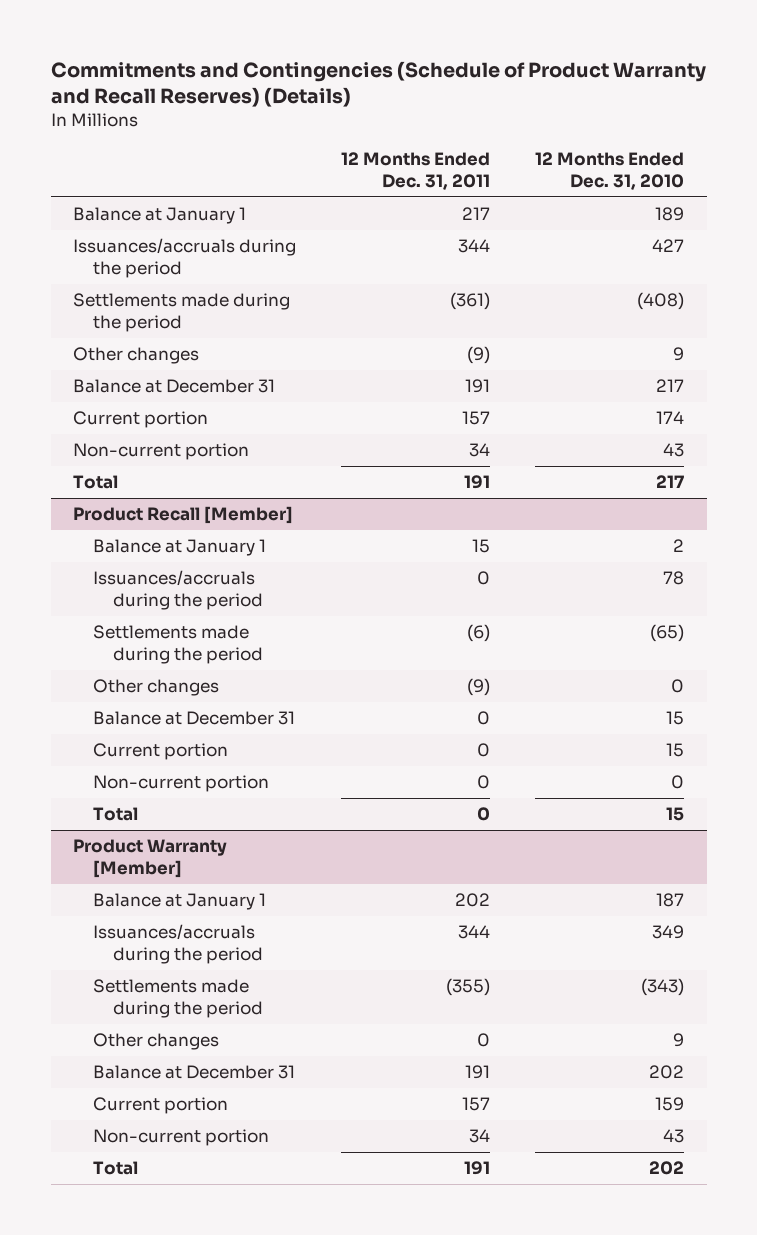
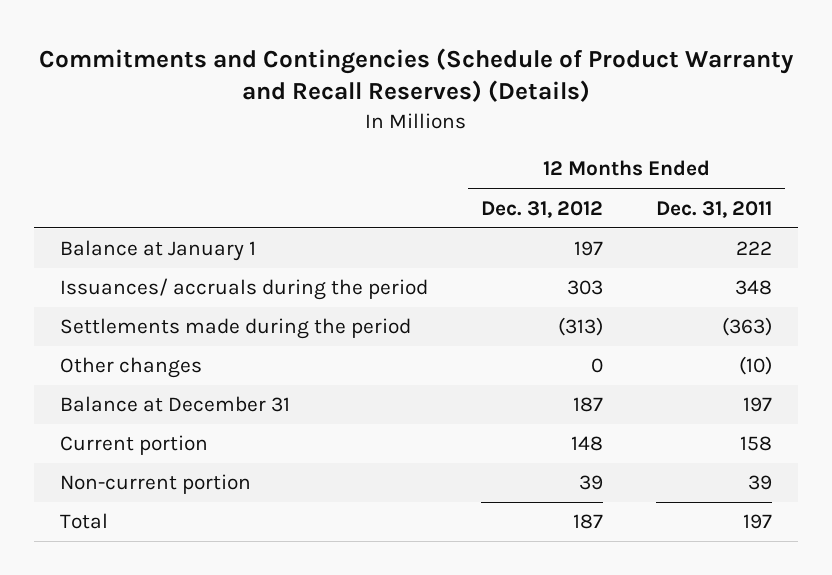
[535,151,685,190] 12 Months Ended Dec. 31, 2010 -> none
none -> [481,200,604,218] Dec. 31, 2012
[73,506,294,525] Product Recall [Member] -> none
[92,539,266,557] Balance at January 1 -> none
[92,570,263,611] Issuances/accruals during the period -> none
[92,625,263,665] Settlements made during the period -> none
[92,679,219,697] Other changes -> none
[92,711,295,726] Balance at December 31 -> none
[92,743,228,761] Current portion -> none
[92,775,269,793] Non-current portion -> none
[92,807,138,822] Total -> none
[73,839,228,879] Product Warranty [Member] -> none
[92,893,266,911] Balance at January 1 -> none
[92,924,263,965] Issuances/accruals during the period -> none
[92,979,263,1019] Settlements made during the period -> none
[92,1033,219,1051] Other changes -> none
[92,1065,295,1080] Balance at December 31 -> none
[92,1097,228,1115] Current portion -> none
[92,1129,269,1147] Non-current portion -> none
[92,1161,138,1176] Total -> none
[462,207,491,221] 217 -> [735,241,772,256] 222
[73,238,297,279] Issuances/accruals during the period -> [60,278,429,301] Issuances/ accruals during the period
[458,239,491,254] 344 -> [734,280,772,296] 348
[450,292,491,311] (361) -> [721,317,772,337] (363)
[467,346,491,365] (9) -> [738,356,772,376] (10)
[465,379,491,394] 191 -> [742,397,772,413] 197
[462,411,491,426] 157 -> [739,436,772,452] 158
[469,443,491,458] 34 -> [747,475,772,491] 39
[464,475,491,490] 191 -> [742,514,772,530] 197

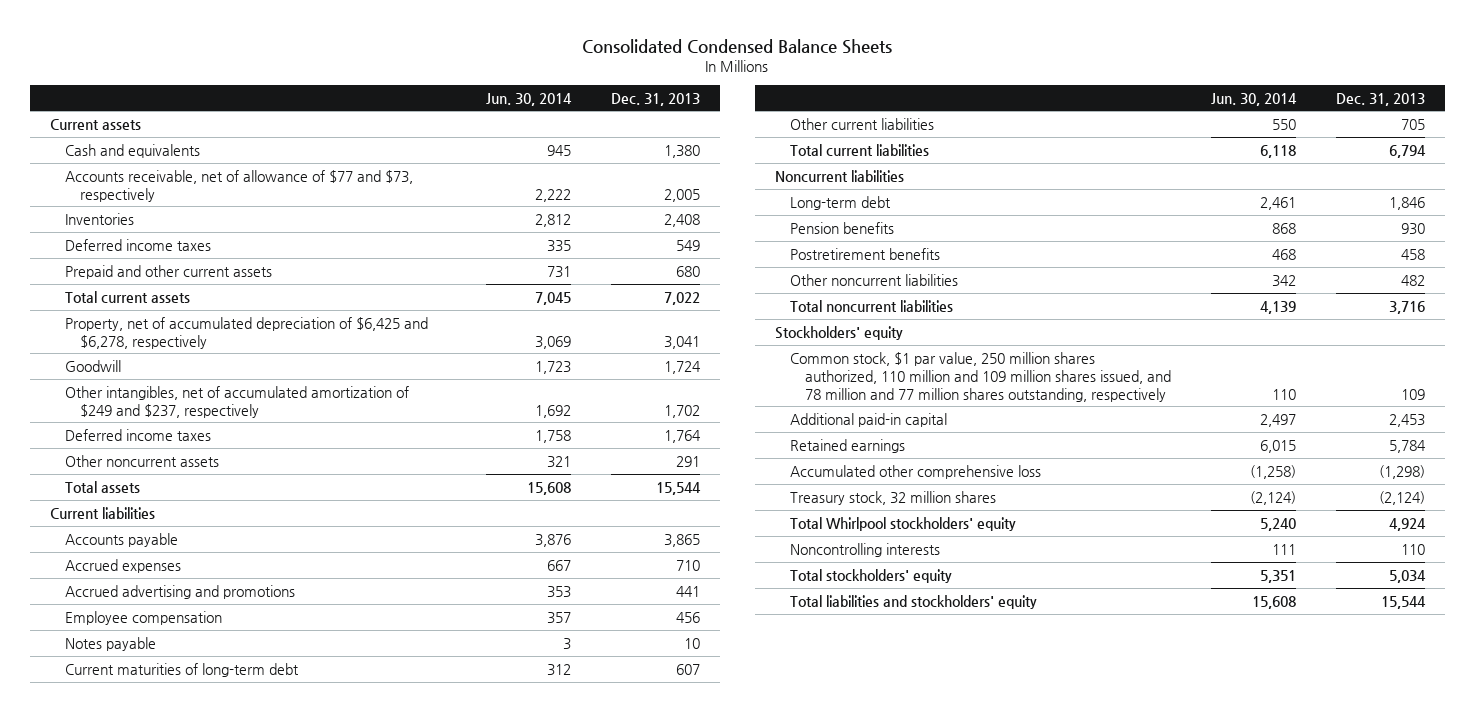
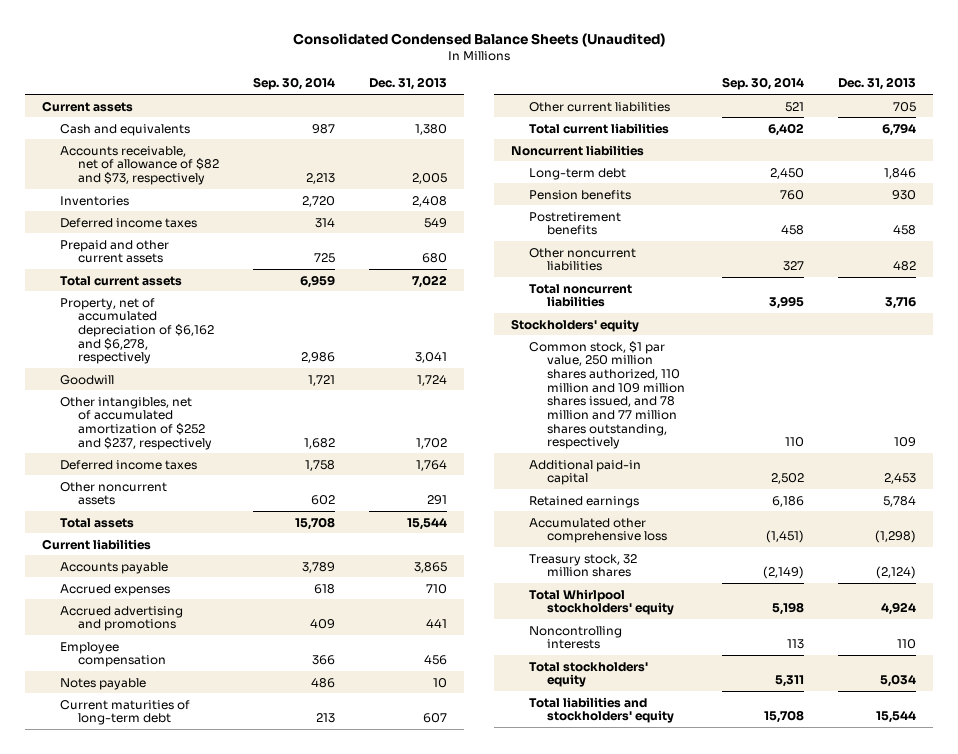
[582,38,893,54] Consolidated Condensed Balance Sheets -> [293,32,666,47] Consolidated Condensed Balance Sheets (Unaudited)
[485,92,572,106] Jun. 30, 2014 -> none
none -> [253,77,336,91] Sep. 30, 2014
[64,169,413,202] Accounts receivable, net of allowance of $77 and $73, respectively -> [60,145,220,185] Accounts receivable, net of allowance of $82 and $73, respectively
[64,316,428,349] Property, net of accumulated depreciation of $6,425 and $6,278, respectively -> [60,297,215,365] Property, net of accumulated depreciation of $6,162 and $6,278, respectively
[64,385,409,418] Other intangibles, net of accumulated amortization of $249 and $237, respectively -> [60,396,213,450] Other intangibles, net of accumulated amortization of $252 and $237, respectively

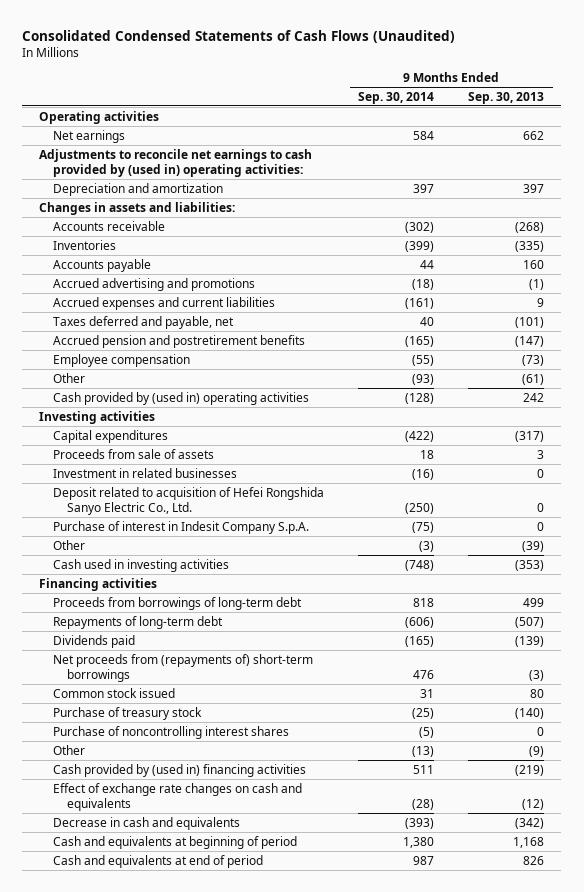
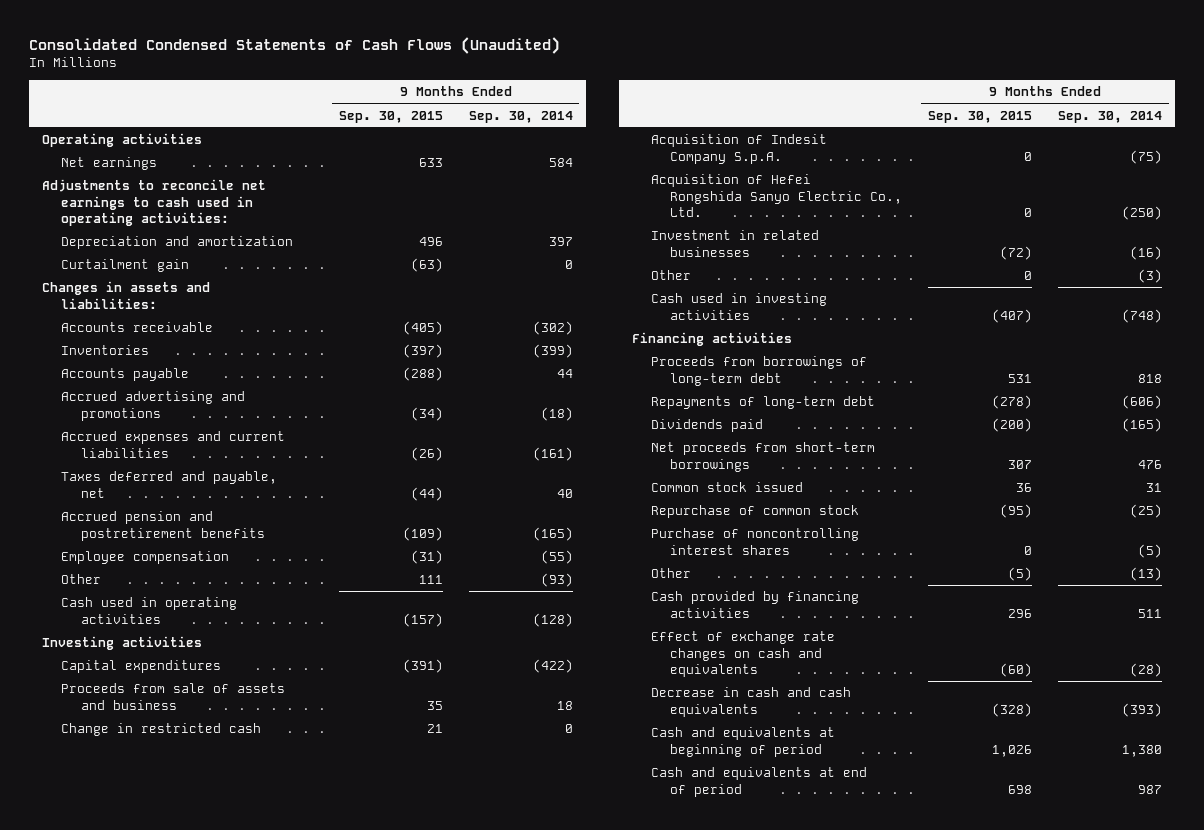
[468,91,545,104] Sep. 30, 2013 -> none
none -> [338,110,443,123] Sep. 30, 2015
[39,148,313,177] Adjustments to reconcile net earnings to cash provided by (used in) operating activities: -> [42,179,267,226] Adjustments to reconcile net earnings to cash used in operating activities:
none -> [61,259,190,273] Curtailment gain
[53,391,310,405] Cash provided by (used in) operating activities -> [61,597,238,624] Cash used in operating activities
[53,448,215,459] Proceeds from sale of assets -> [61,683,286,710] Proceeds from sale of assets and business
none -> [61,723,262,737] Change in restricted cash
none -> [650,134,827,164] Acquisition of Indesit Company S.p.A.
none -> [650,174,902,217] Acquisition of Hefei Rongshida Sanyo Electric Co., Ltd.
[53,486,325,515] Deposit related to acquisition of Hefei Rongshida Sanyo Electric Co., Ltd. -> none
[53,520,310,534] Purchase of interest in Indesit Company S.p.A. -> none
[53,653,314,682] Net proceeds from (repayments of) short-term borrowings -> [650,442,875,472] Net proceeds from short-term borrowings
[53,706,203,720] Purchase of treasury stock -> none
none -> [650,505,859,519] Repurchase of common stock
[53,763,307,777] Cash provided by (used in) financing activities -> [650,591,859,618] Cash provided by financing activities
[53,816,241,830] Decrease in cash and equivalents -> [650,687,851,717] Decrease in cash and cash equivalents

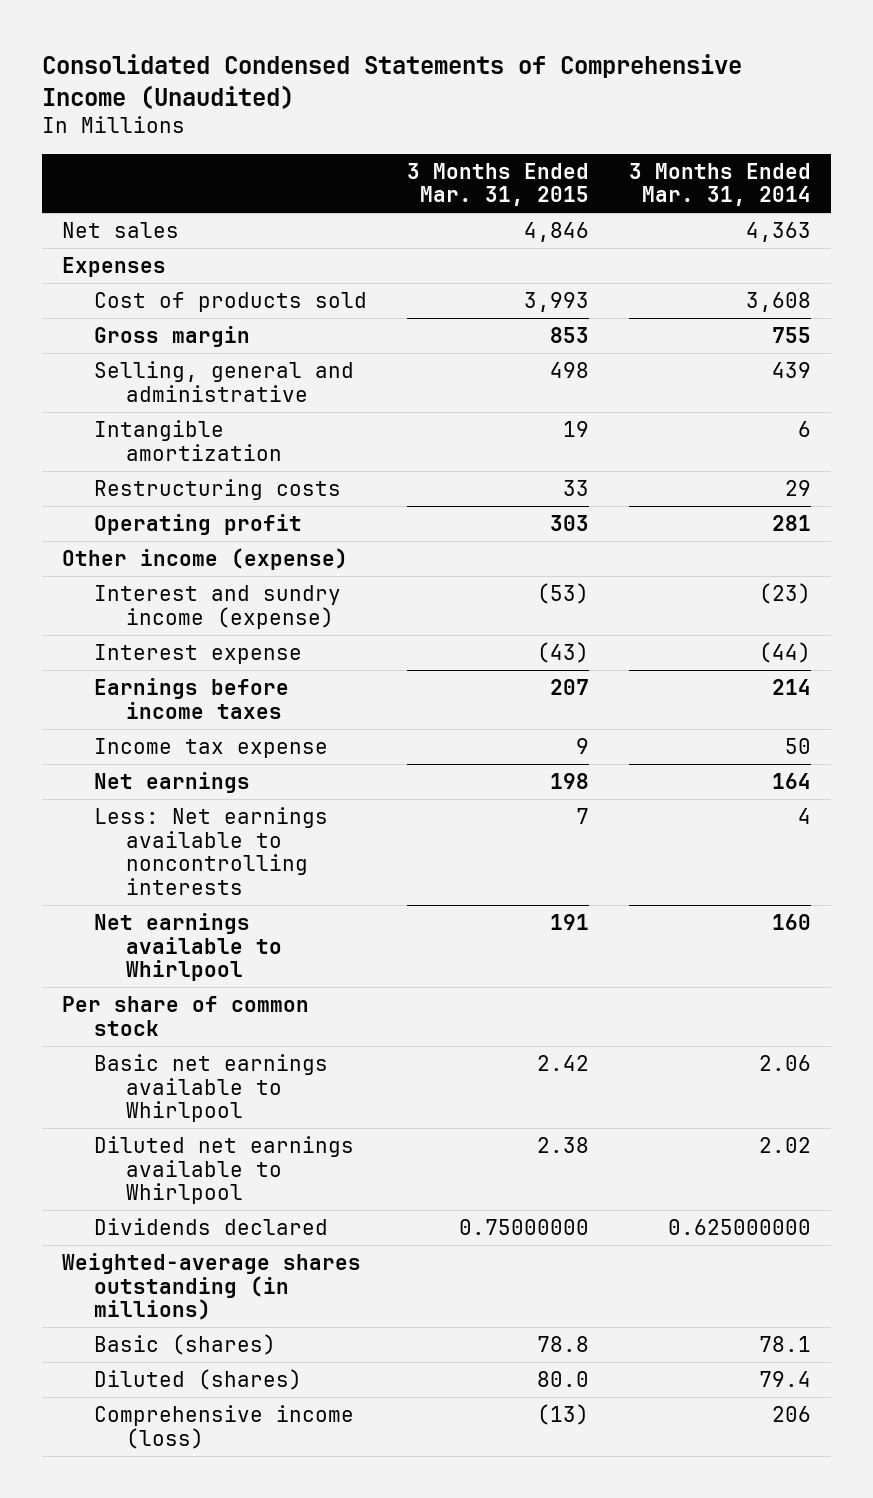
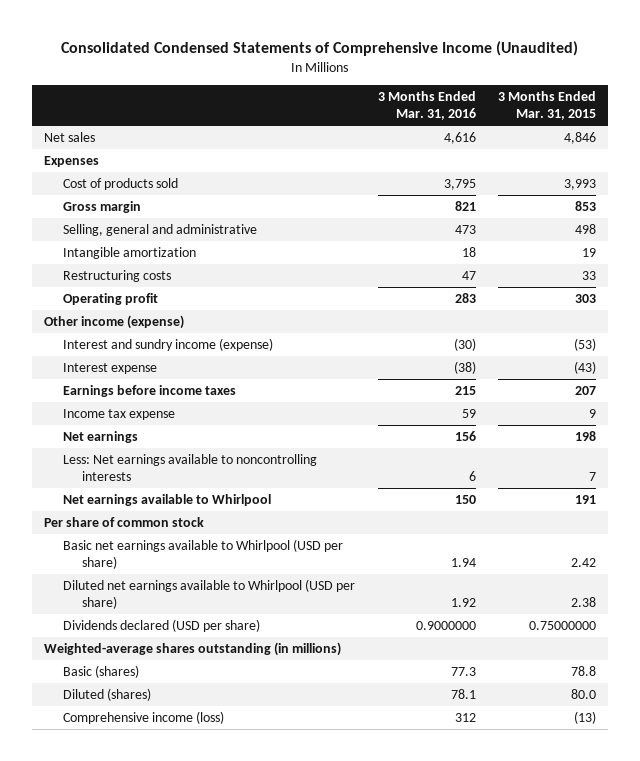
[628,162,811,207] 3 Months Ended Mar. 31, 2014 -> none
none -> [377,91,476,121] 3 Months Ended Mar. 31, 2016
[93,1053,328,1123] Basic net earnings available to Whirlpool -> [62,539,343,570] Basic net earnings available to Whirlpool (USD per share)
[93,1135,354,1205] Diluted net earnings available to Whirlpool -> [62,579,355,610] Diluted net earnings available to Whirlpool (USD per share)
[93,1217,328,1235] Dividends declared -> [62,619,260,633] Dividends declared (USD per share)

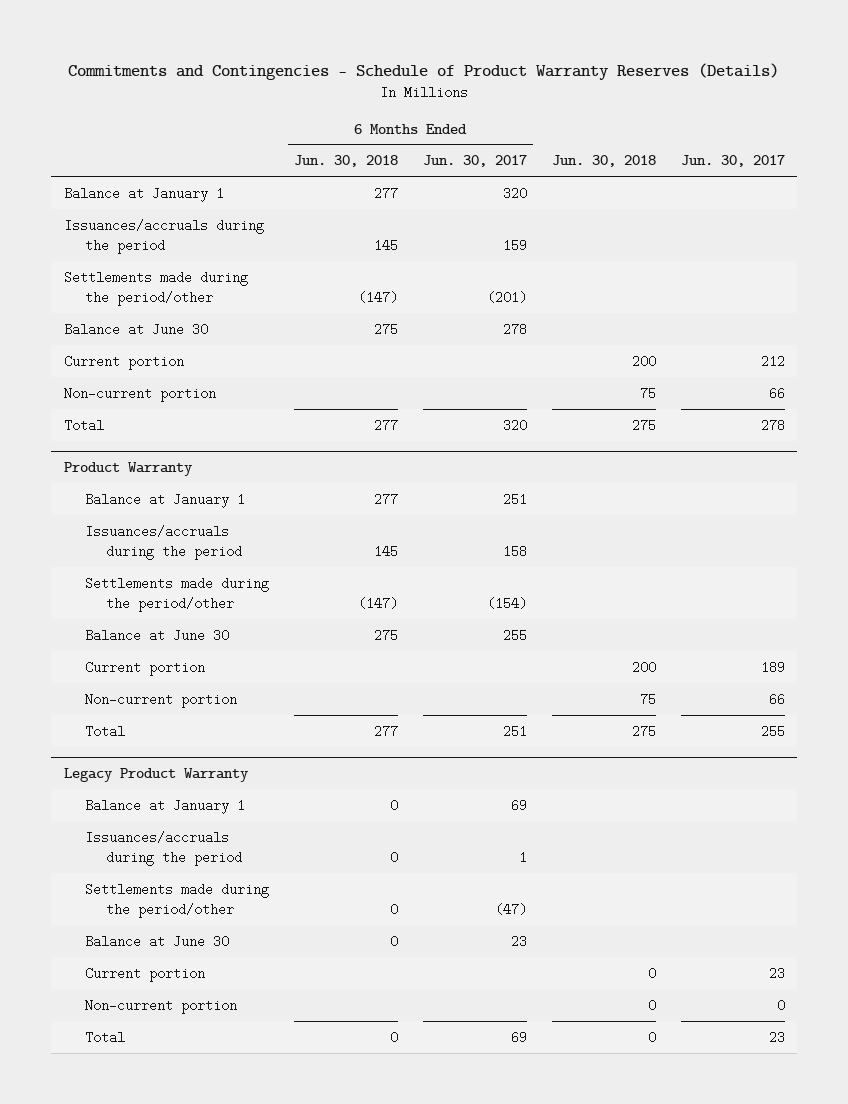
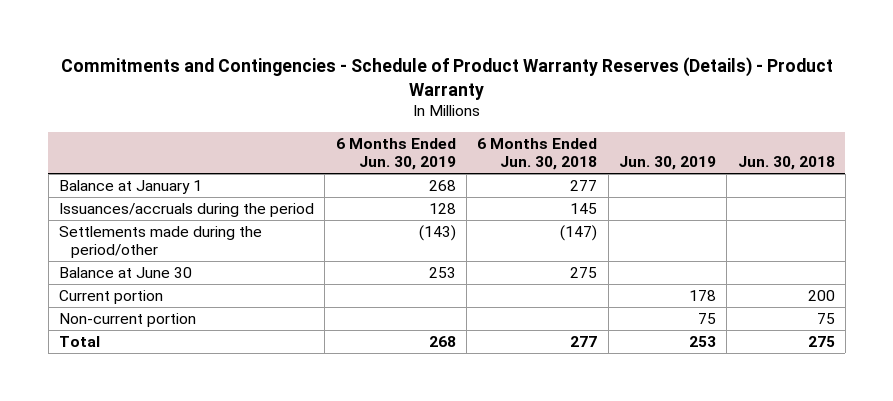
[68,62,780,80] Commitments and Contingencies - Schedule of Product Warranty Reserves (Details) -> [60,56,833,100] Commitments and Contingencies - Schedule of Product Warranty Reserves (Details) - Product Warranty
[422,155,527,168] Jun. 30, 2017 -> none
[680,155,785,168] Jun. 30, 2017 -> none
none -> [335,137,456,171] 6 Months Ended Jun. 30, 2019
none -> [618,156,716,171] Jun. 30, 2019
[63,461,193,476] Product Warranty -> none
[84,492,245,508] Balance at January 1 -> none
[84,524,243,561] Issuances/accruals during the period -> none
[84,576,269,613] Settlements made during the period/other -> none
[84,628,229,642] Balance at June 30 -> none
[84,660,205,676] Current portion -> none
[84,692,237,708] Non-current portion -> none
[84,724,125,738] Total -> none
[63,767,249,782] Legacy Product Warranty -> none
[84,798,245,814] Balance at January 1 -> none
[84,830,243,867] Issuances/accruals during the period -> none
[84,882,269,919] Settlements made during the period/other -> none
[84,934,229,948] Balance at June 30 -> none
[84,966,205,982] Current portion -> none
[84,998,237,1014] Non-current portion -> none
[84,1030,125,1044] Total -> none

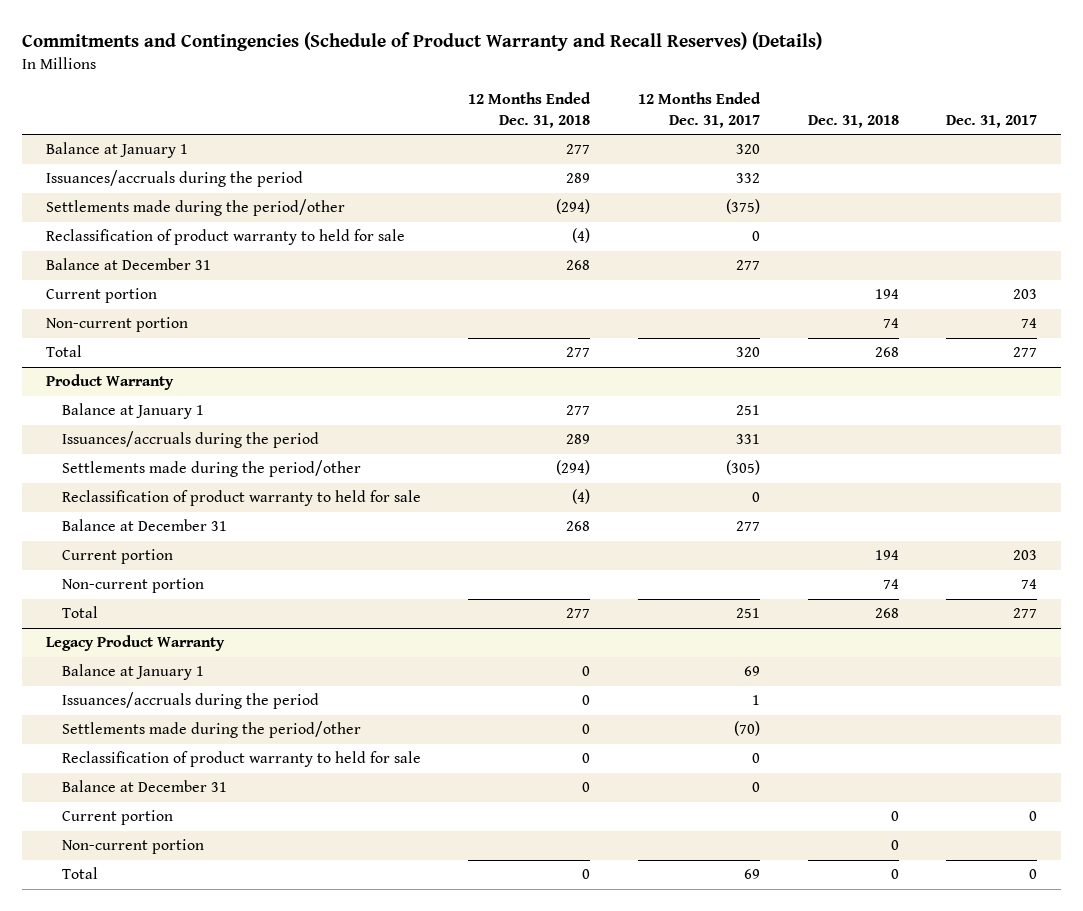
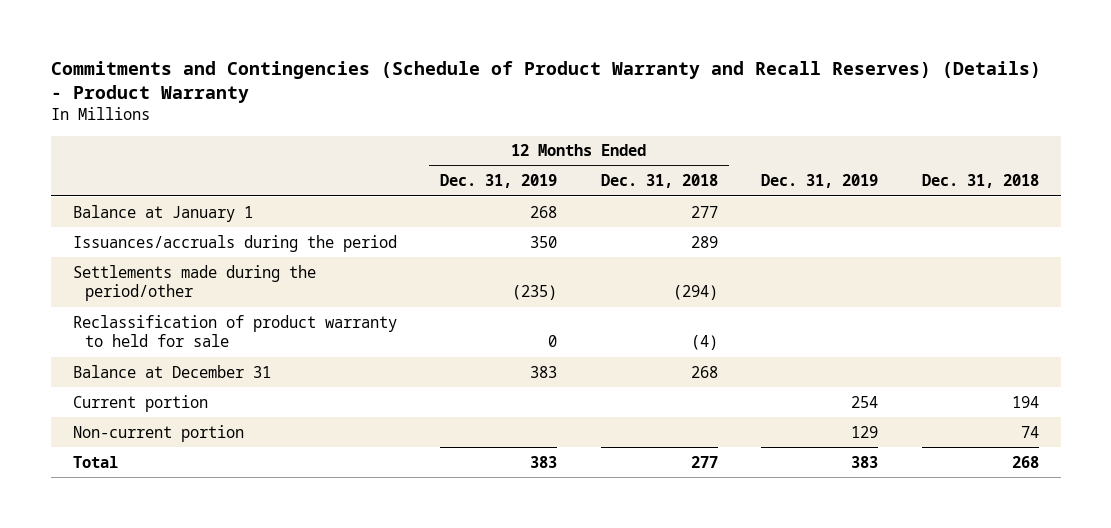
[22,32,823,52] Commitments and Contingencies (Schedule of Product Warranty and Recall Reserves) (Details) -> [50,60,1041,104] Commitments and Contingencies (Schedule of Product Warranty and Recall Reserves) (Details) - Product Warranty
[637,92,761,129] 12 Months Ended Dec. 31, 2017 -> none
[946,115,1038,129] Dec. 31, 2017 -> none
none -> [440,174,558,189] Dec. 31, 2019
none -> [761,174,879,189] Dec. 31, 2019
[45,374,174,391] Product Warranty -> none
[61,403,204,420] Balance at January 1 -> none
[61,431,319,449] Issuances/accruals during the period -> none
[61,460,361,478] Settlements made during the period/other -> none
[61,490,421,507] Reclassification of product warranty to held for sale -> none
[61,519,227,532] Balance at December 31 -> none
[61,549,173,565] Current portion -> none
[61,578,204,594] Non-current portion -> none
[61,606,98,619] Total -> none
[45,635,225,652] Legacy Product Warranty -> none
[61,664,204,681] Balance at January 1 -> none
[61,692,319,710] Issuances/accruals during the period -> none
[61,721,361,739] Settlements made during the period/other -> none
[61,751,421,768] Reclassification of product warranty to held for sale -> none
[61,780,227,793] Balance at December 31 -> none
[61,810,173,826] Current portion -> none
[61,839,204,855] Non-current portion -> none
[61,867,98,880] Total -> none

